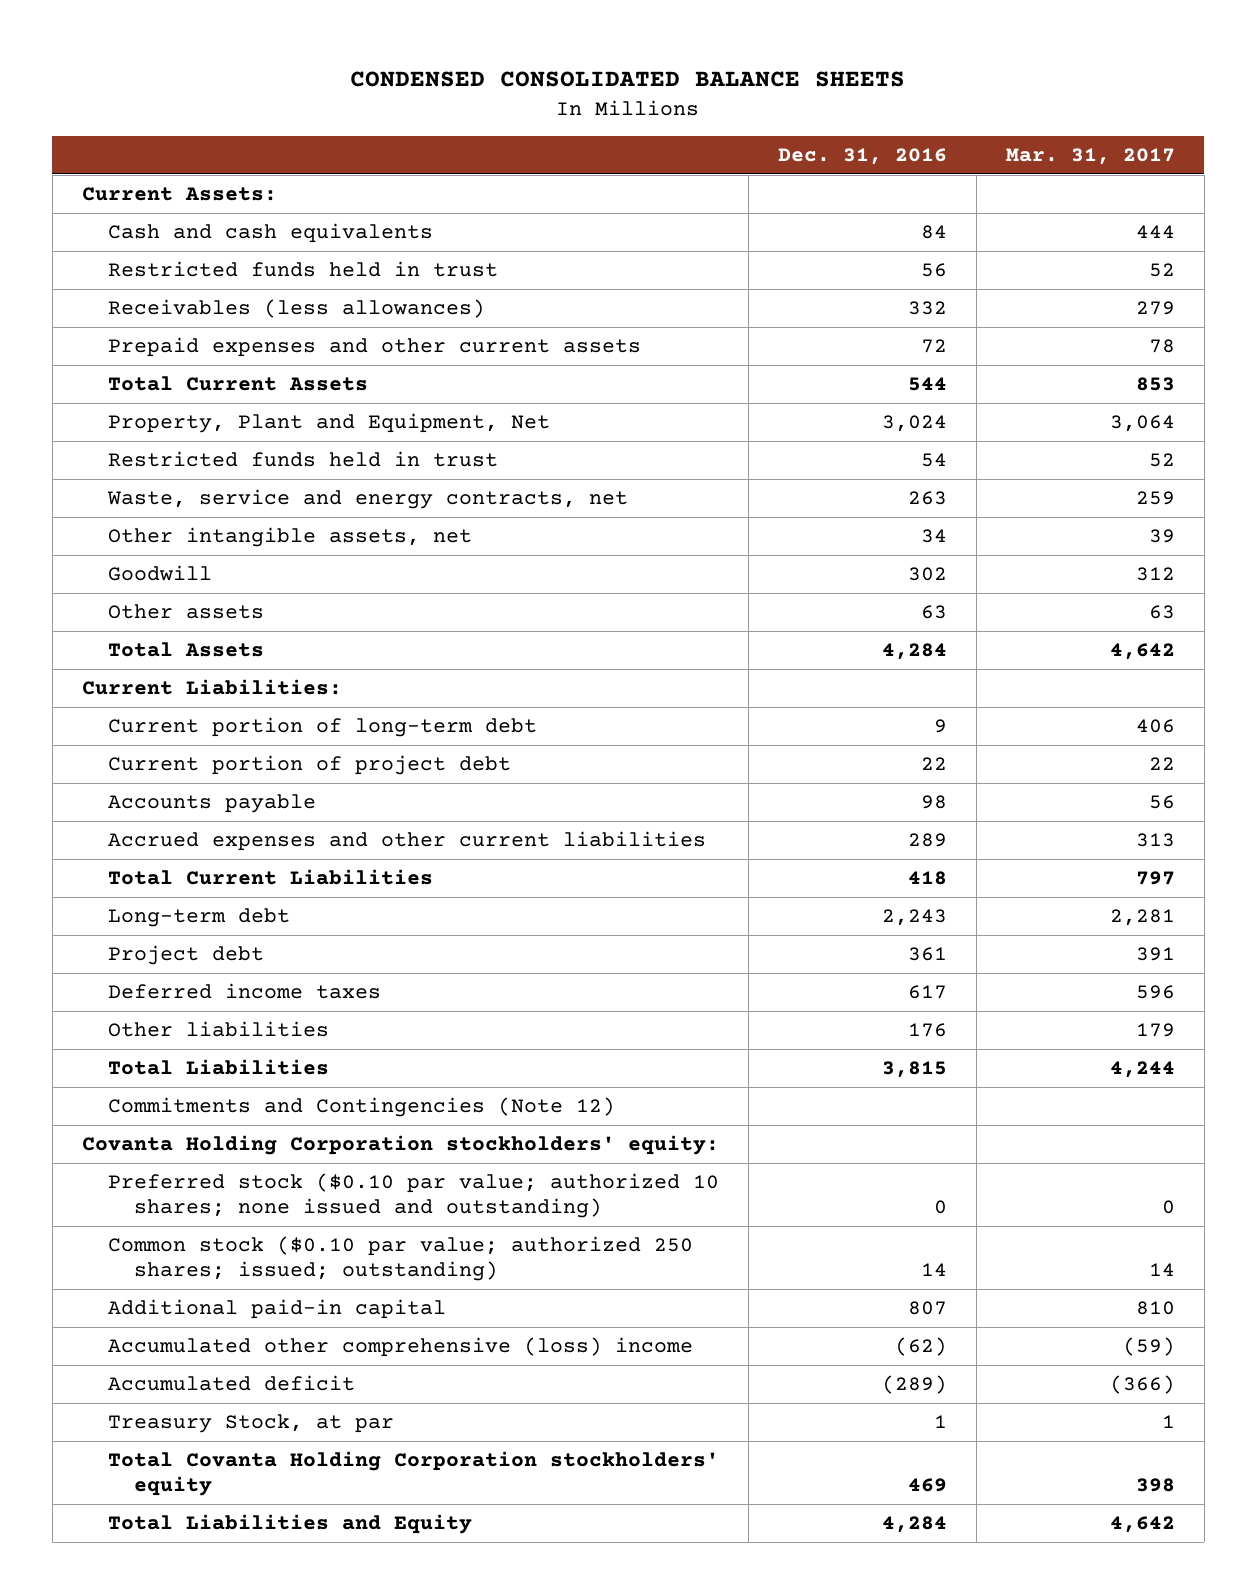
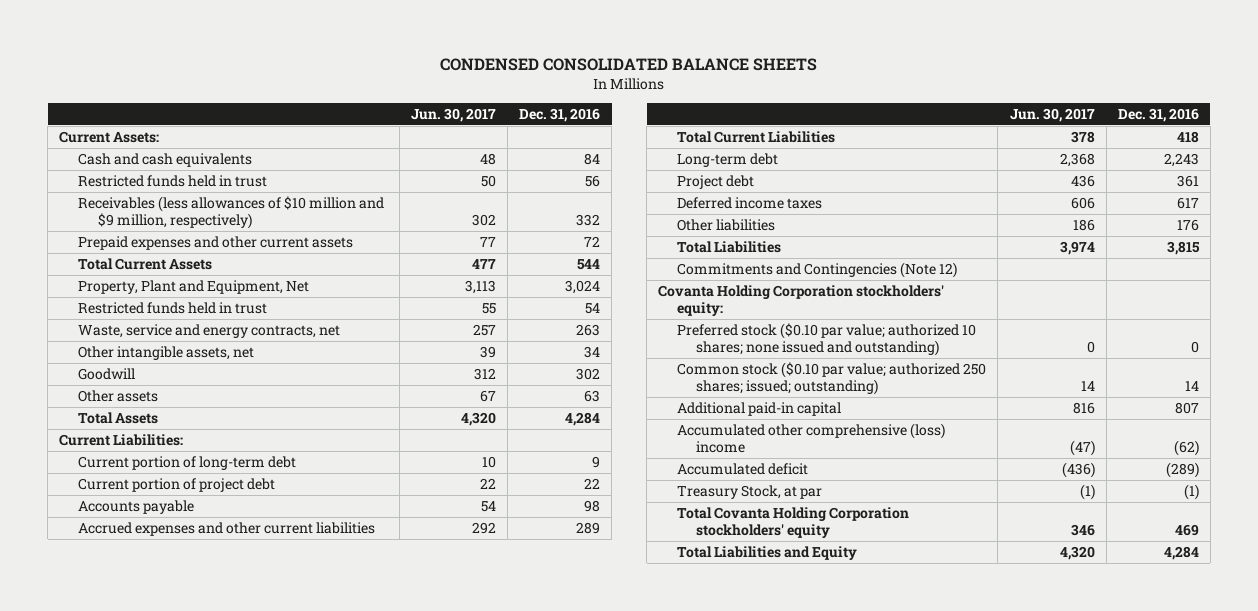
[1005,148,1175,166] Mar. 31, 2017 -> none
none -> [410,107,496,122] Jun. 30, 2017
[108,299,486,319] Receivables (less allowances) -> [78,196,385,229] Receivables (less allowances of $10 million and $9 million, respectively)
[933,1415,947,1429] 1 -> [1183,484,1199,501] (1)

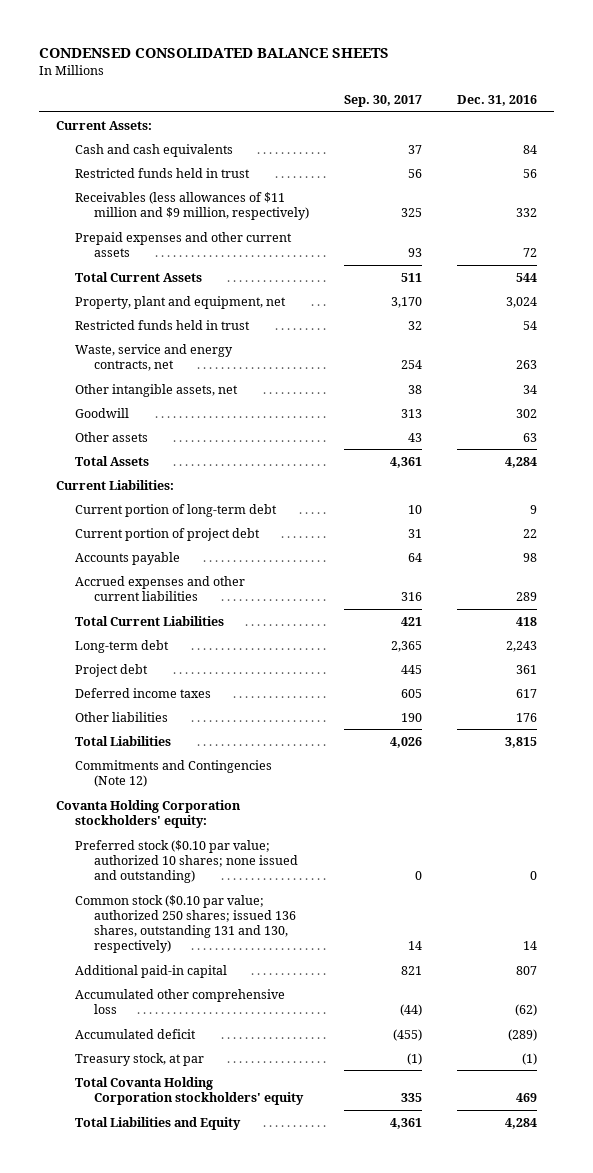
[410,107,496,122] Jun. 30, 2017 -> none
none -> [343,95,422,108] Sep. 30, 2017
[78,196,385,229] Receivables (less allowances of $10 million and $9 million, respectively) -> [75,191,309,220] Receivables (less allowances of $11 million and $9 million, respectively)
[78,280,310,295] Property, Plant and Equipment, Net -> [75,295,287,309] Property, plant and equipment, net
[677,362,987,395] Common stock ($0.10 par value; authorized 250 shares; issued; outstanding) -> [75,894,296,954] Common stock ($0.10 par value; authorized 250 shares; issued 136 shares, outstanding 131 and 130, respectively)
[677,423,946,453] Accumulated other comprehensive (loss) income -> [75,988,286,1014] Accumulated other comprehensive loss
[677,485,823,500] Treasury Stock, at par -> [75,1052,205,1066] Treasury stock, at par

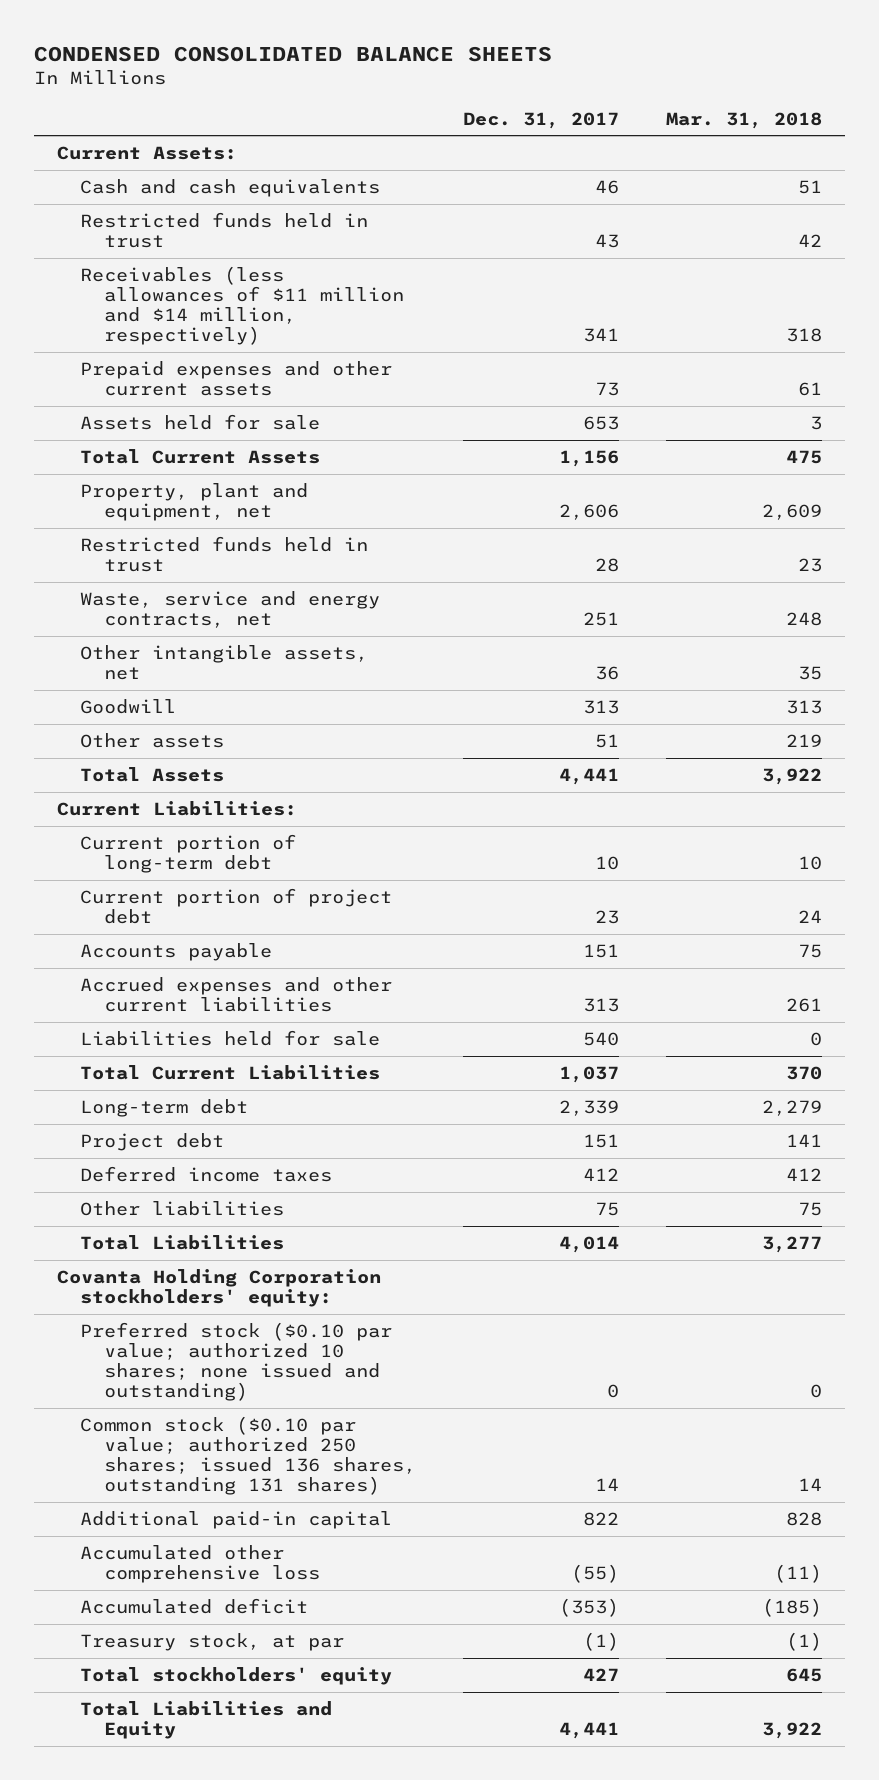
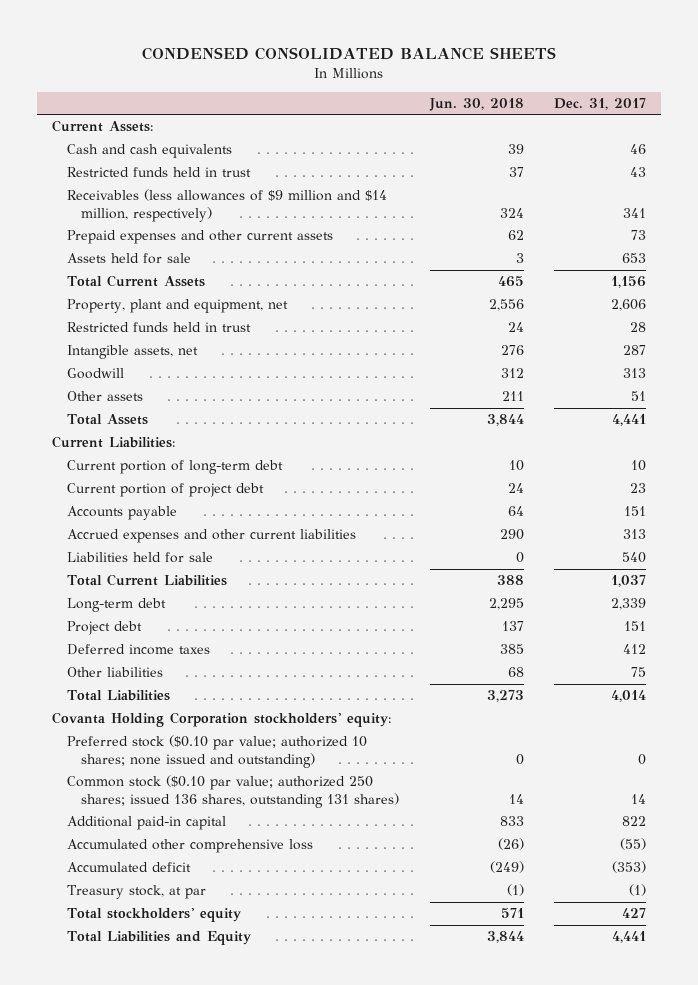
[665,111,822,129] Mar. 31, 2018 -> none
none -> [428,97,524,111] Jun. 30, 2018
[80,265,404,346] Receivables (less allowances of $11 million and $14 million, respectively) -> [66,189,387,222] Receivables (less allowances of $9 million and $14 million, respectively)
[80,590,381,629] Waste, service and energy contracts, net -> none
[80,644,369,681] Other intangible assets, net -> [66,345,198,360] Intangible assets, net
[594,666,619,681] 36 -> [622,345,646,356] 287

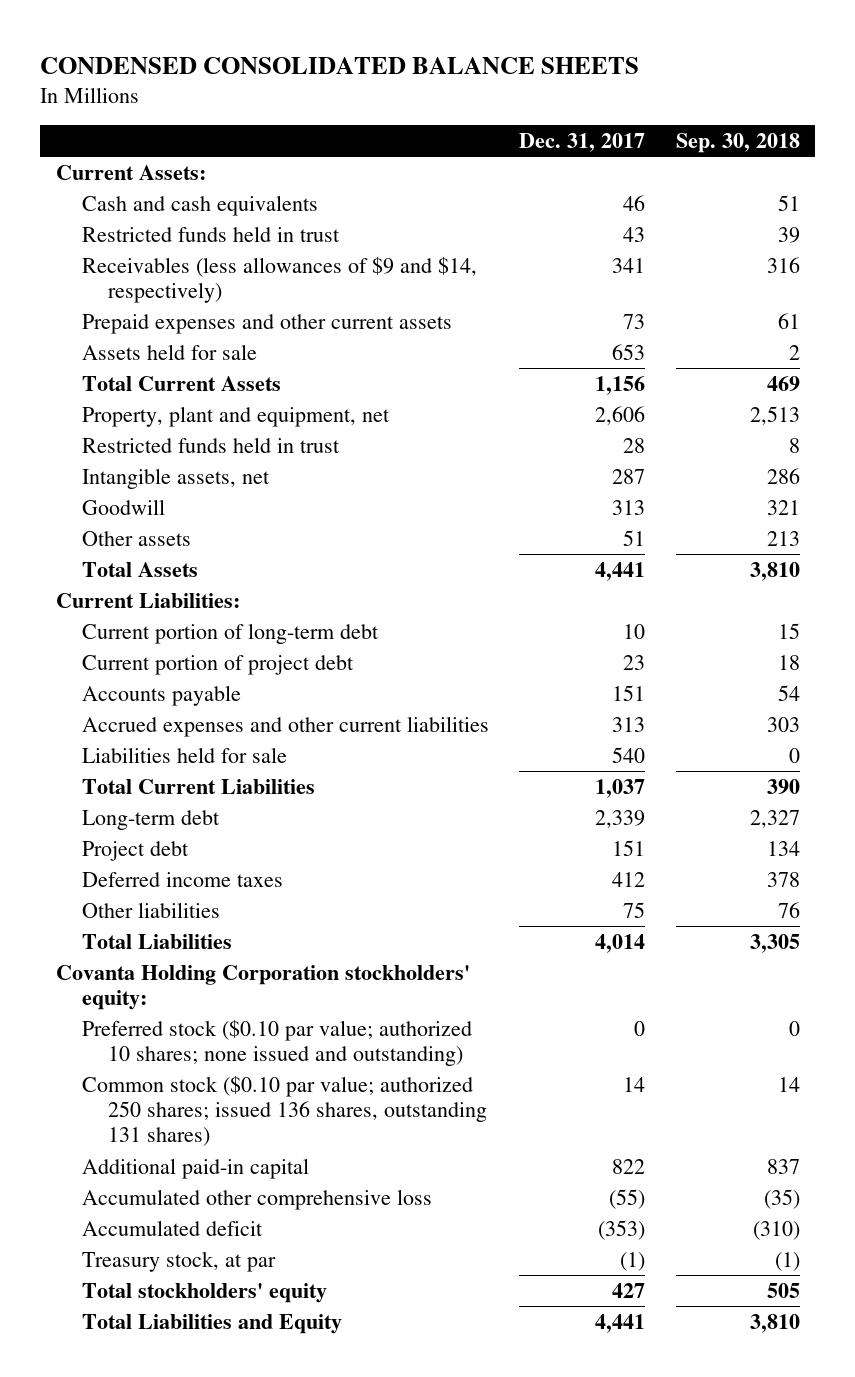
[428,97,524,111] Jun. 30, 2018 -> none
none -> [675,133,800,154] Sep. 30, 2018
[66,189,387,222] Receivables (less allowances of $9 million and $14 million, respectively) -> [81,256,477,304] Receivables (less allowances of $9 and $14, respectively)

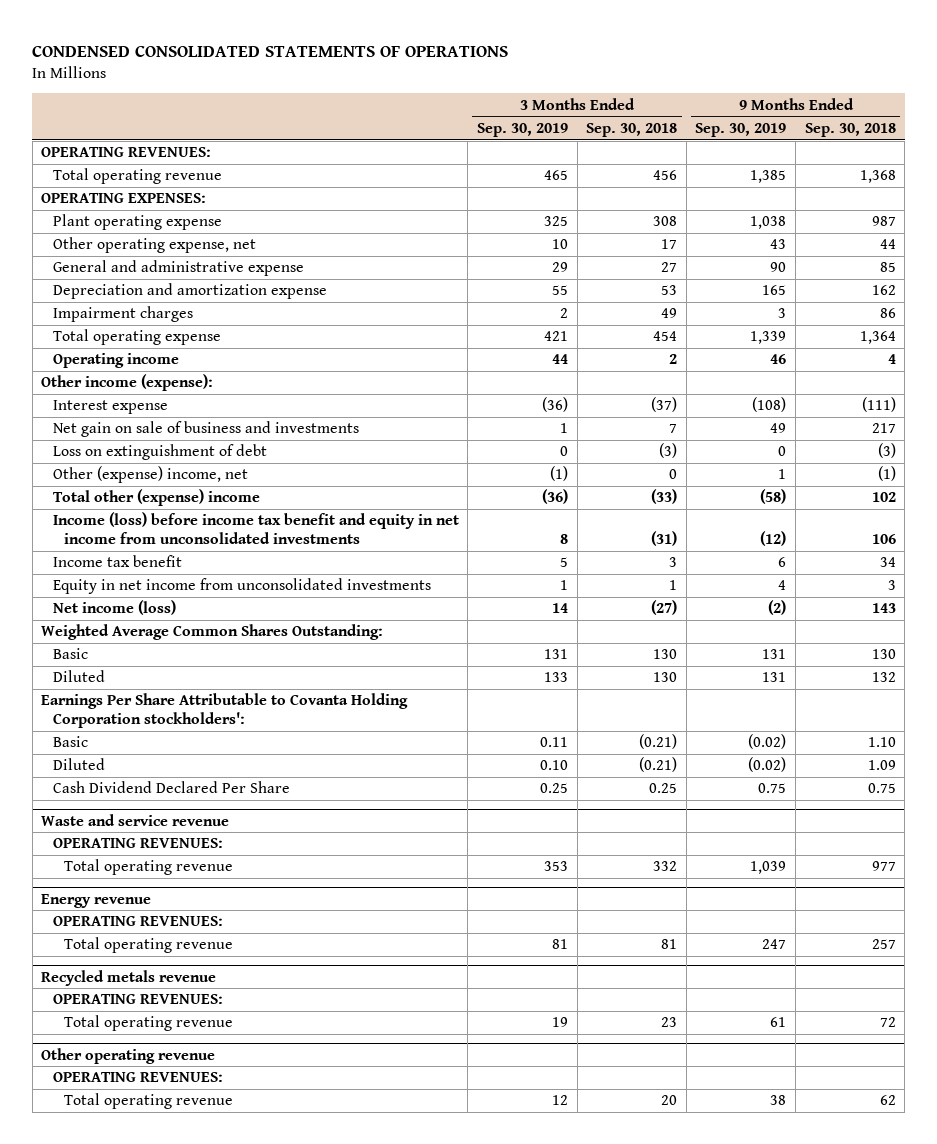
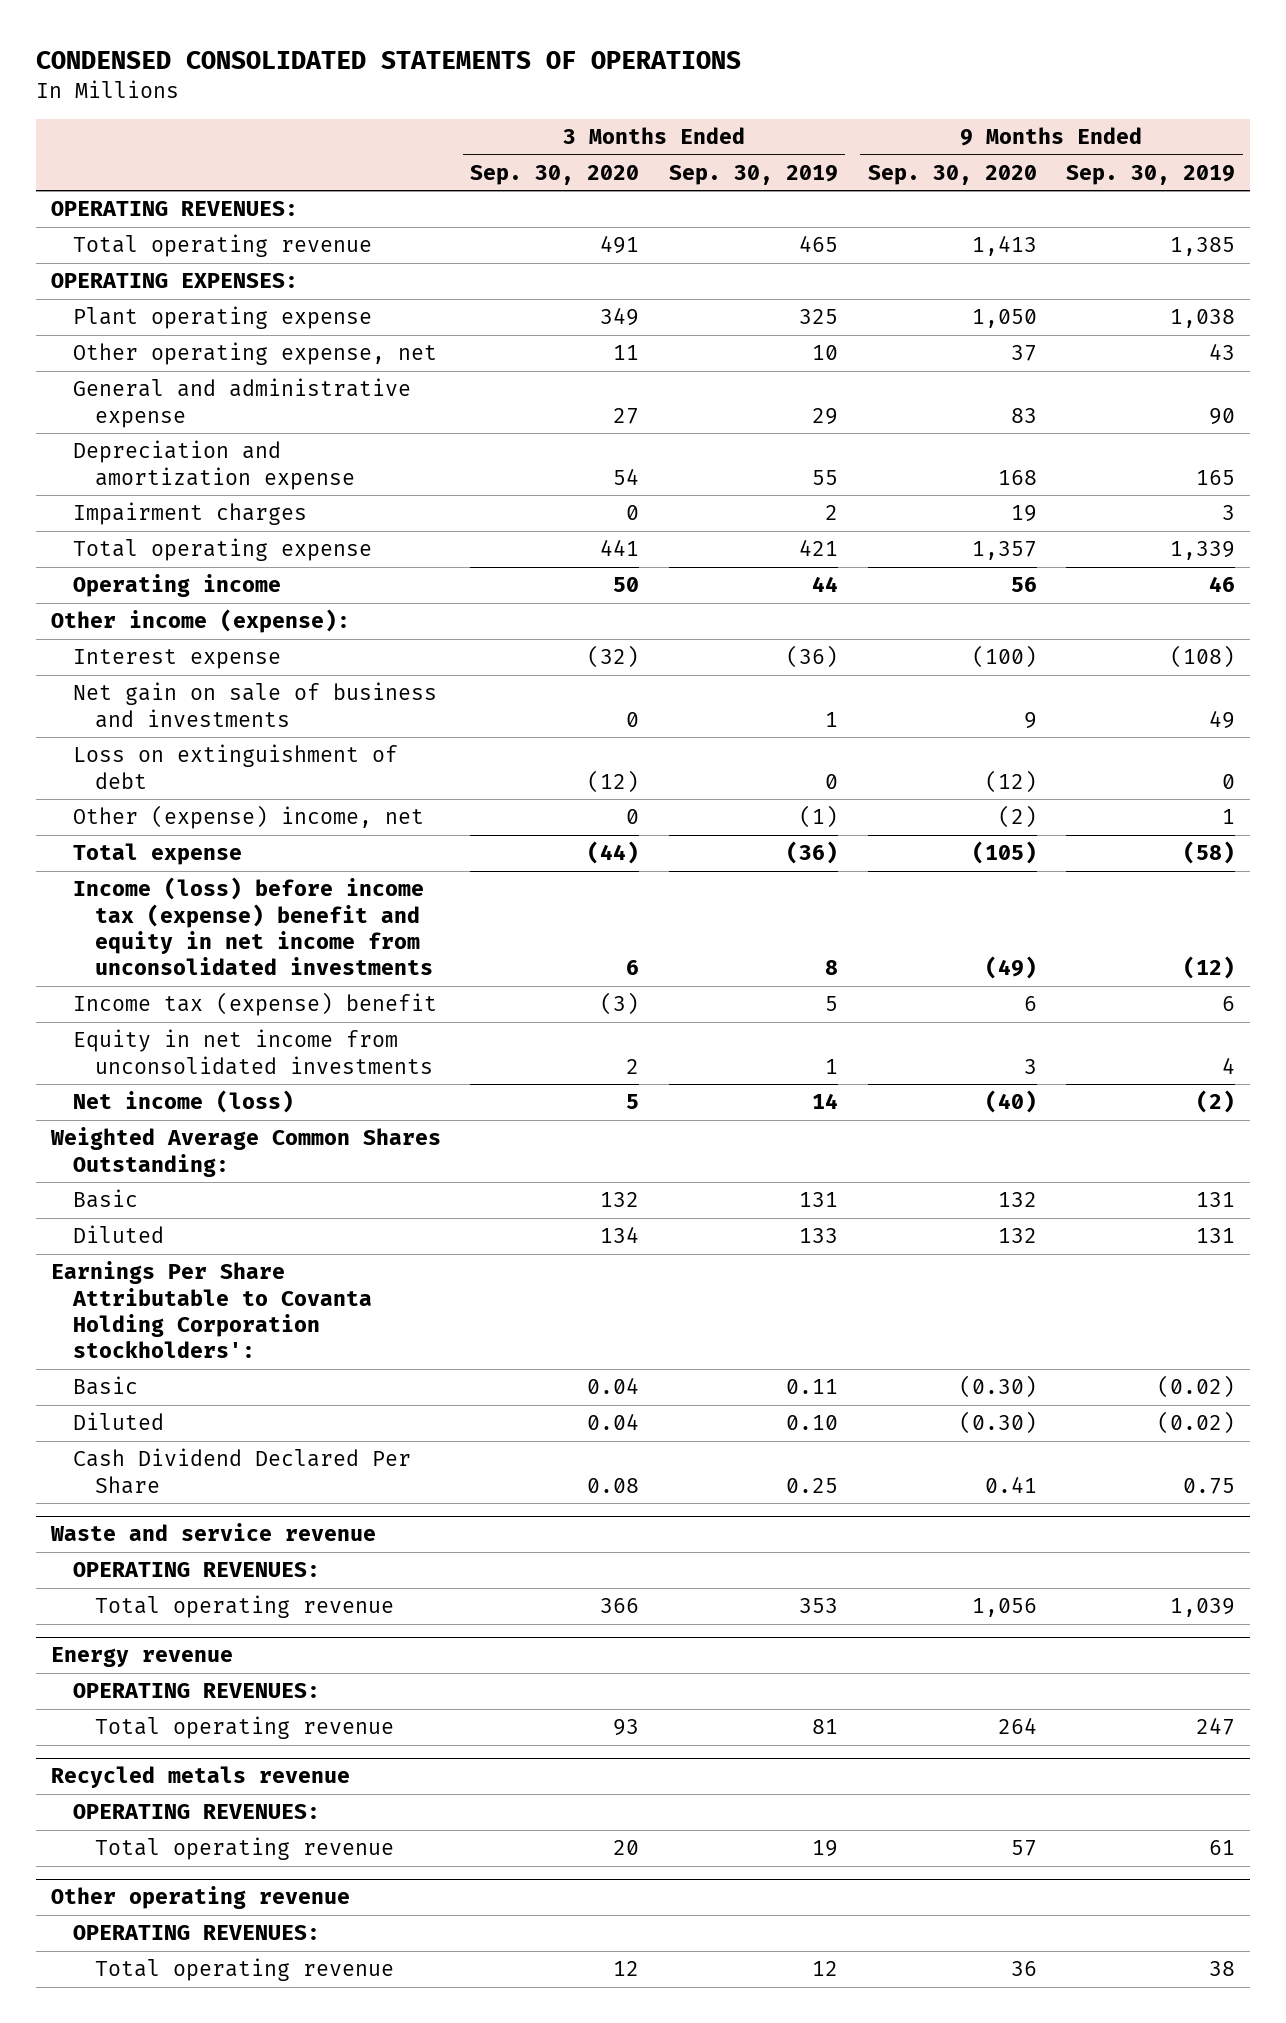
[586,122,678,137] Sep. 30, 2018 -> none
[804,122,896,137] Sep. 30, 2018 -> none
none -> [470,164,640,185] Sep. 30, 2020
none -> [867,164,1037,185] Sep. 30, 2020
[52,489,260,507] Total other (expense) income -> [72,843,242,866] Total expense
[52,512,459,544] Income (loss) before income tax benefit and equity in net income from unconsolidated investments -> [72,877,434,976] Income (loss) before income tax (expense) benefit and equity in net income from unconsolidated investments
[52,555,182,568] Income tax benefit -> [72,992,437,1017] Income tax (expense) benefit

